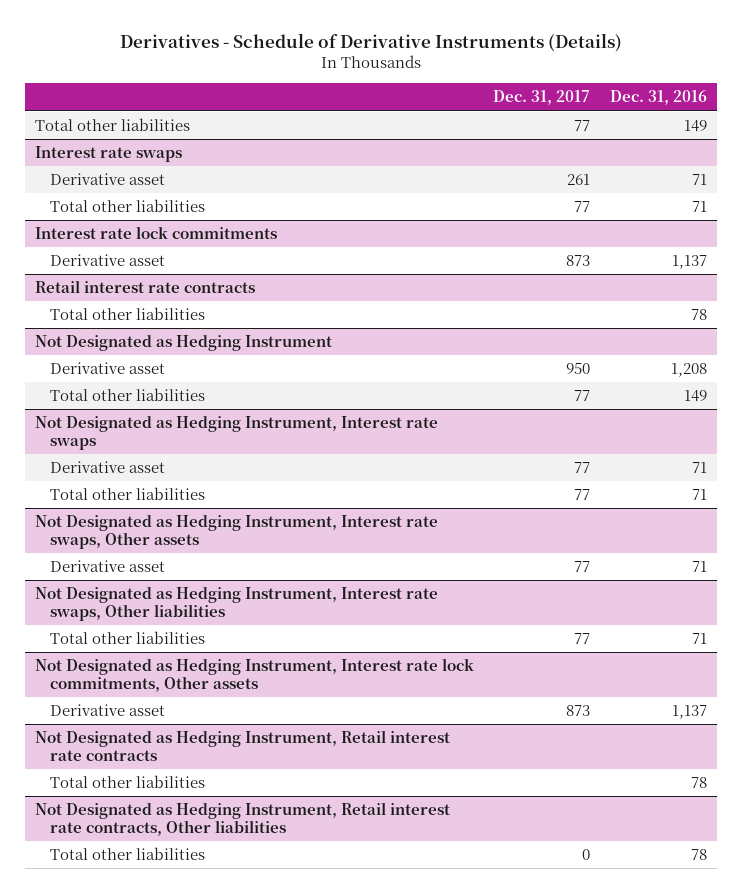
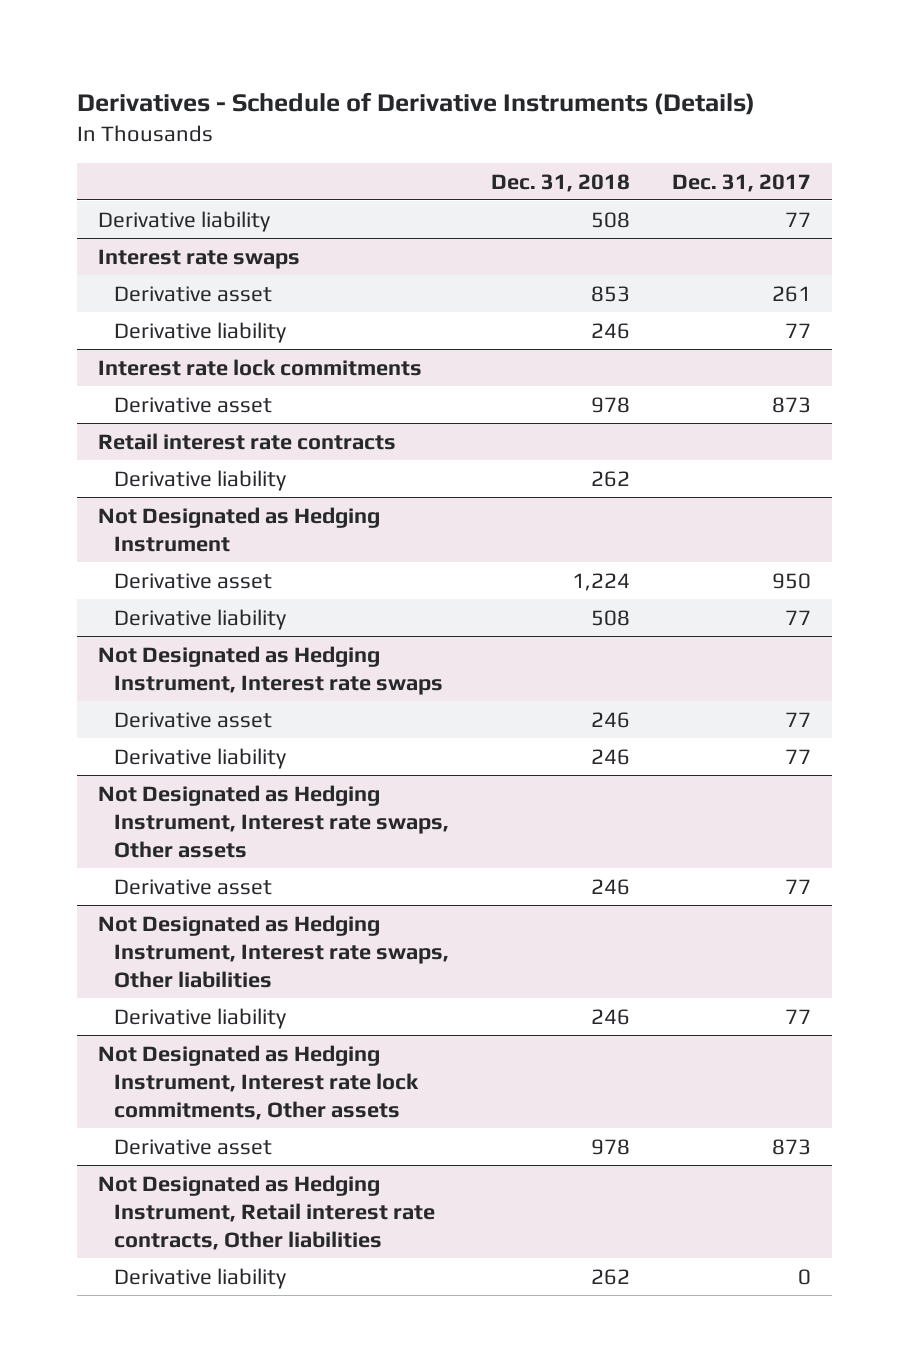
[610,90,708,106] Dec. 31, 2016 -> none
none -> [490,173,630,192] Dec. 31, 2018
[34,118,190,132] Total other liabilities -> [97,210,270,232] Derivative liability
[49,199,205,213] Total other liabilities -> [114,321,287,343] Derivative liability
[49,307,205,321] Total other liabilities -> [114,469,287,491] Derivative liability
[49,388,205,402] Total other liabilities -> [114,608,287,630] Derivative liability
[49,487,205,501] Total other liabilities -> [114,747,287,769] Derivative liability
[49,631,205,645] Total other liabilities -> [114,1007,287,1029] Derivative liability
[34,730,450,762] Not Designated as Hedging Instrument, Retail interest rate contracts -> none
[49,775,205,789] Total other liabilities -> none
[49,847,205,861] Total other liabilities -> [114,1267,287,1289] Derivative liability

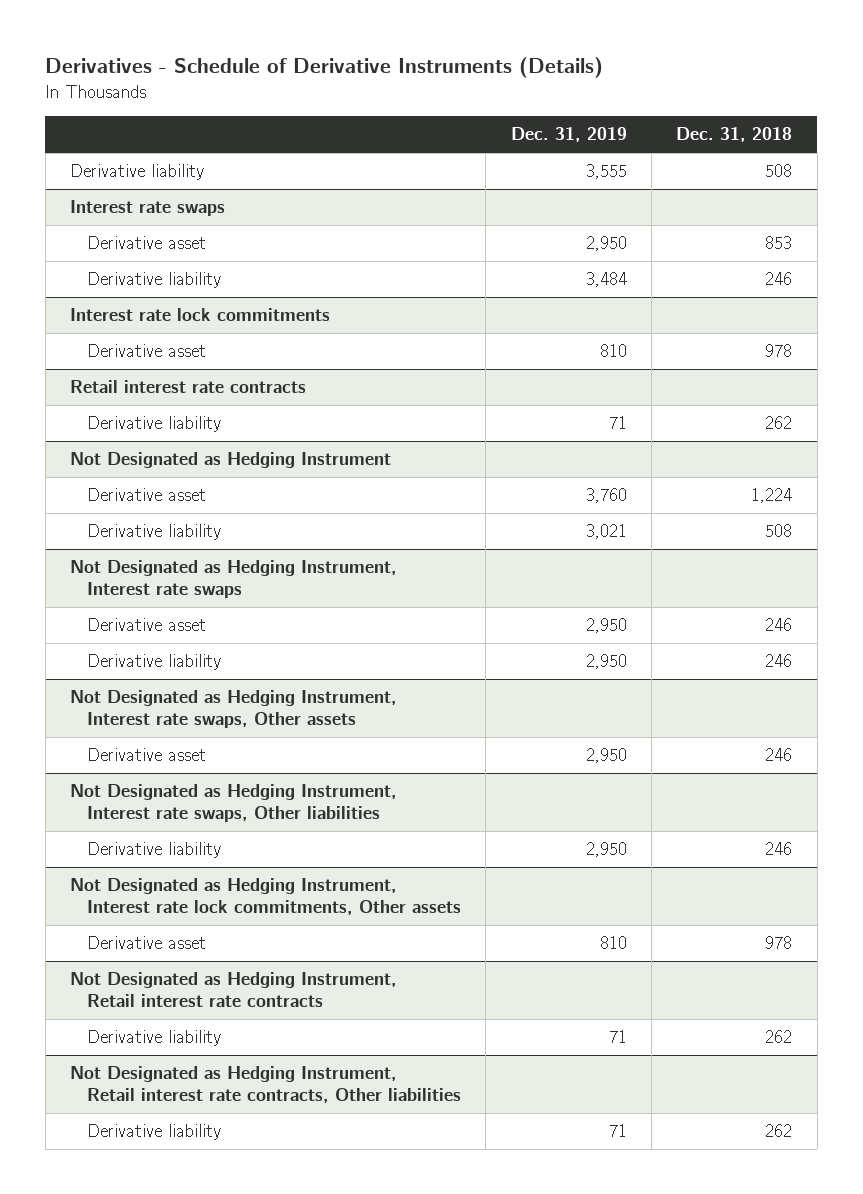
[671,173,811,192] Dec. 31, 2017 -> none
none -> [510,127,627,143] Dec. 31, 2019
none -> [70,972,398,1008] Not Designated as Hedging Instrument, Retail interest rate contracts
none -> [86,1030,221,1047] Derivative liability

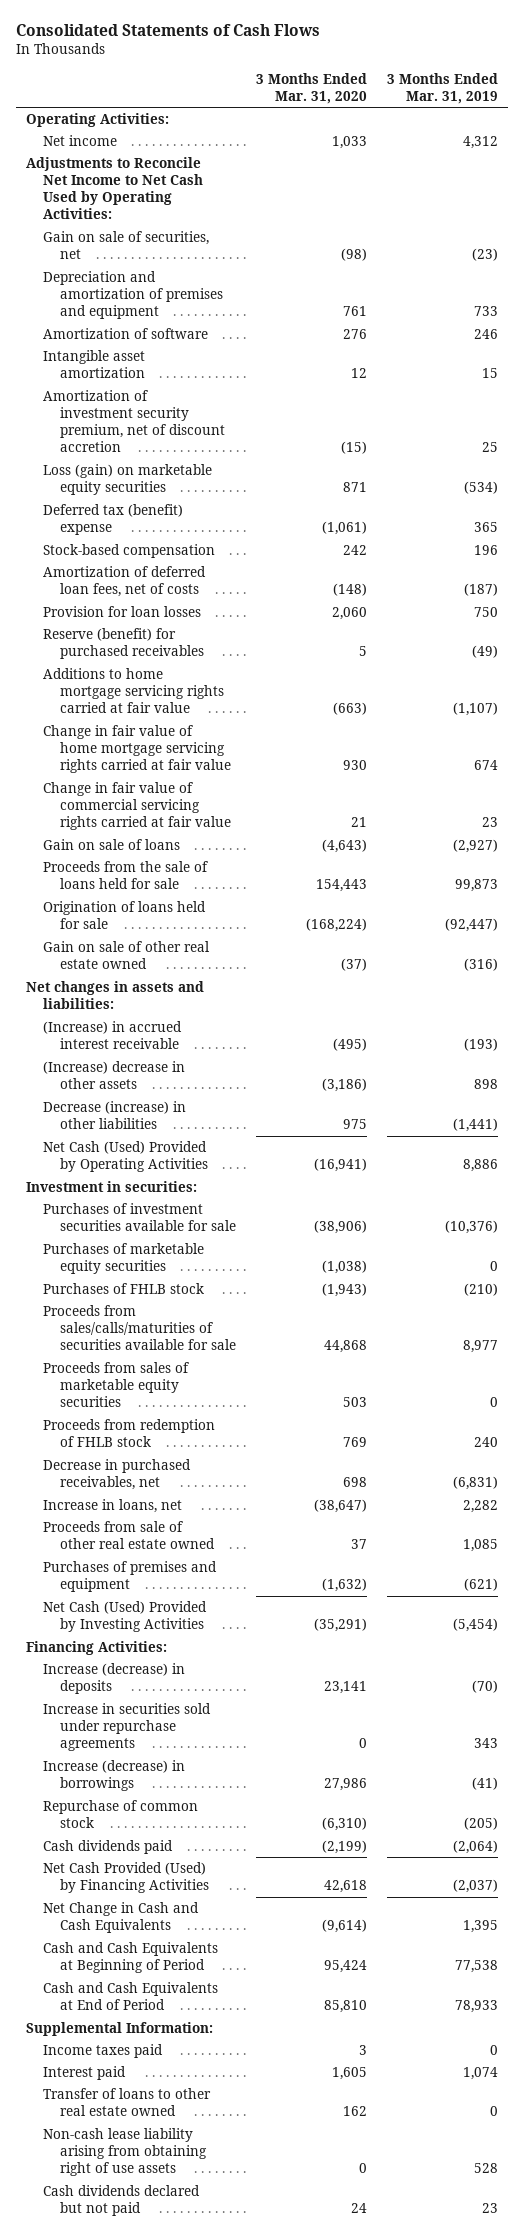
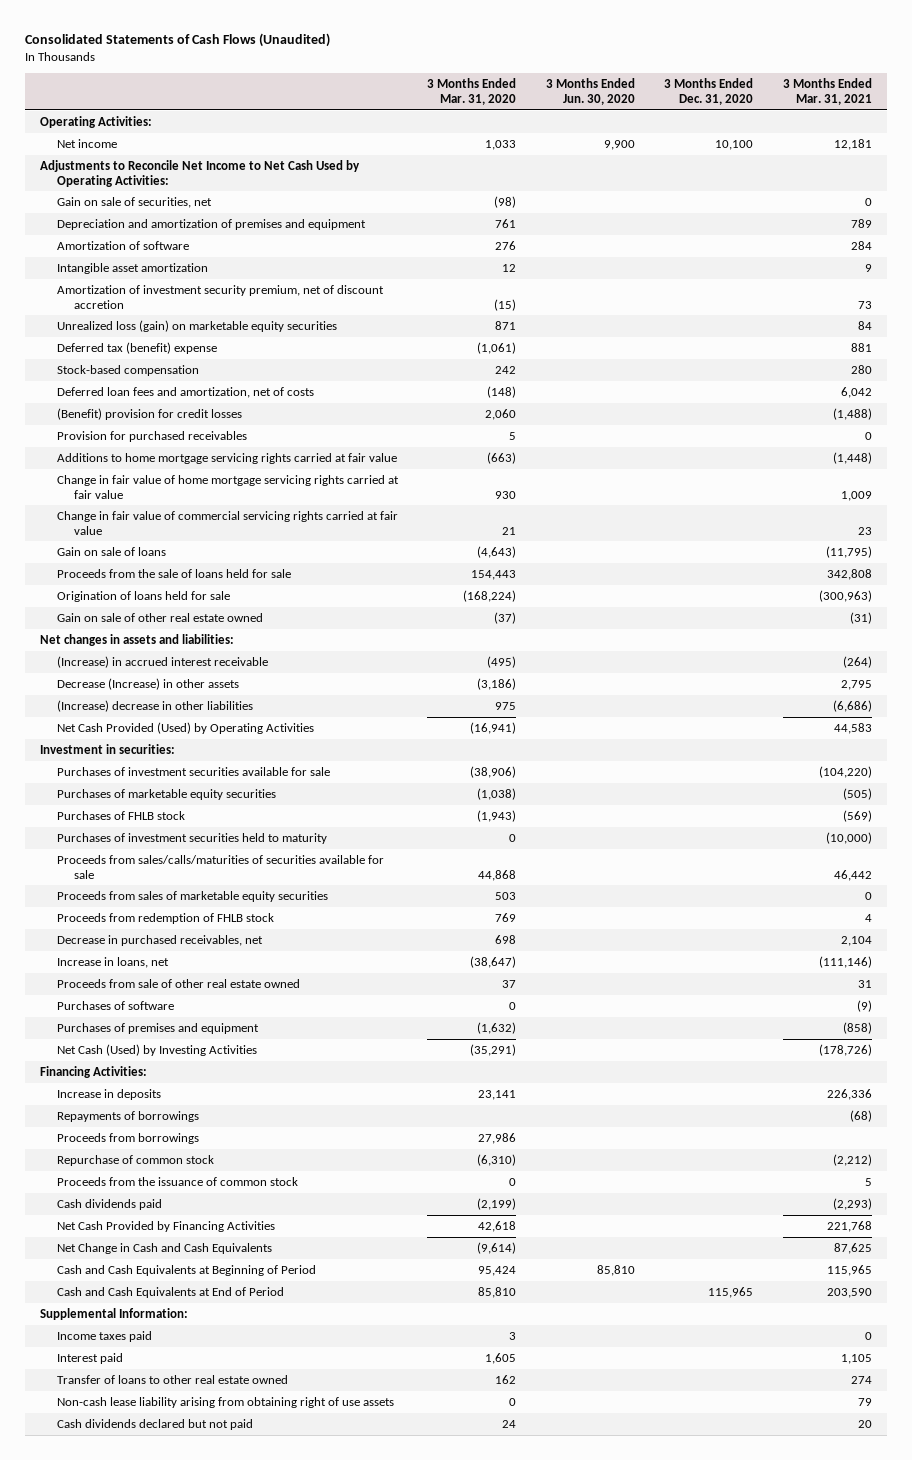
[15,24,320,37] Consolidated Statements of Cash Flows -> [24,33,330,48] Consolidated Statements of Cash Flows (Unaudited)
[387,72,499,104] 3 Months Ended Mar. 31, 2019 -> none
none -> [545,77,635,105] 3 Months Ended Jun. 30, 2020
none -> [664,77,754,105] 3 Months Ended Dec. 31, 2020
none -> [783,77,873,105] 3 Months Ended Mar. 31, 2021
[42,464,212,496] Loss (gain) on marketable equity securities -> [56,319,337,332] Unrealized loss (gain) on marketable equity securities
[42,566,206,598] Amortization of deferred loan fees, net of costs -> [56,386,314,398] Deferred loan fees and amortization, net of costs
[42,606,201,618] Provision for loan losses -> [56,407,242,420] (Benefit) provision for credit losses
[42,628,205,660] Reserve (benefit) for purchased receivables -> [56,430,247,442] Provision for purchased receivables
[42,1061,185,1090] (Increase) decrease in other assets -> [56,677,239,690] Decrease (Increase) in other assets
[42,1101,186,1130] Decrease (increase) in other liabilities -> [56,699,253,712] (Increase) decrease in other liabilities
[42,1141,209,1173] Net Cash (Used) Provided by Operating Activities -> [56,721,314,734] Net Cash Provided (Used) by Operating Activities
none -> [56,832,327,844] Purchases of investment securities held to maturity
none -> [56,1000,174,1010] Purchases of software
[42,1601,207,1633] Net Cash (Used) Provided by Investing Activities -> [56,1043,257,1056] Net Cash (Used) by Investing Activities
[42,1703,211,1752] Increase in securities sold under repurchase agreements -> none
[42,1663,185,1695] Increase (decrease) in deposits -> [56,1088,161,1100] Increase in deposits
none -> [56,1110,199,1122] Repayments of borrowings
[42,1760,185,1792] Increase (decrease) in borrowings -> [56,1132,199,1144] Proceeds from borrowings
none -> [56,1176,298,1186] Proceeds from the issuance of common stock
[42,1862,210,1894] Net Cash Provided (Used) by Financing Activities -> [56,1220,275,1232] Net Cash Provided by Financing Activities

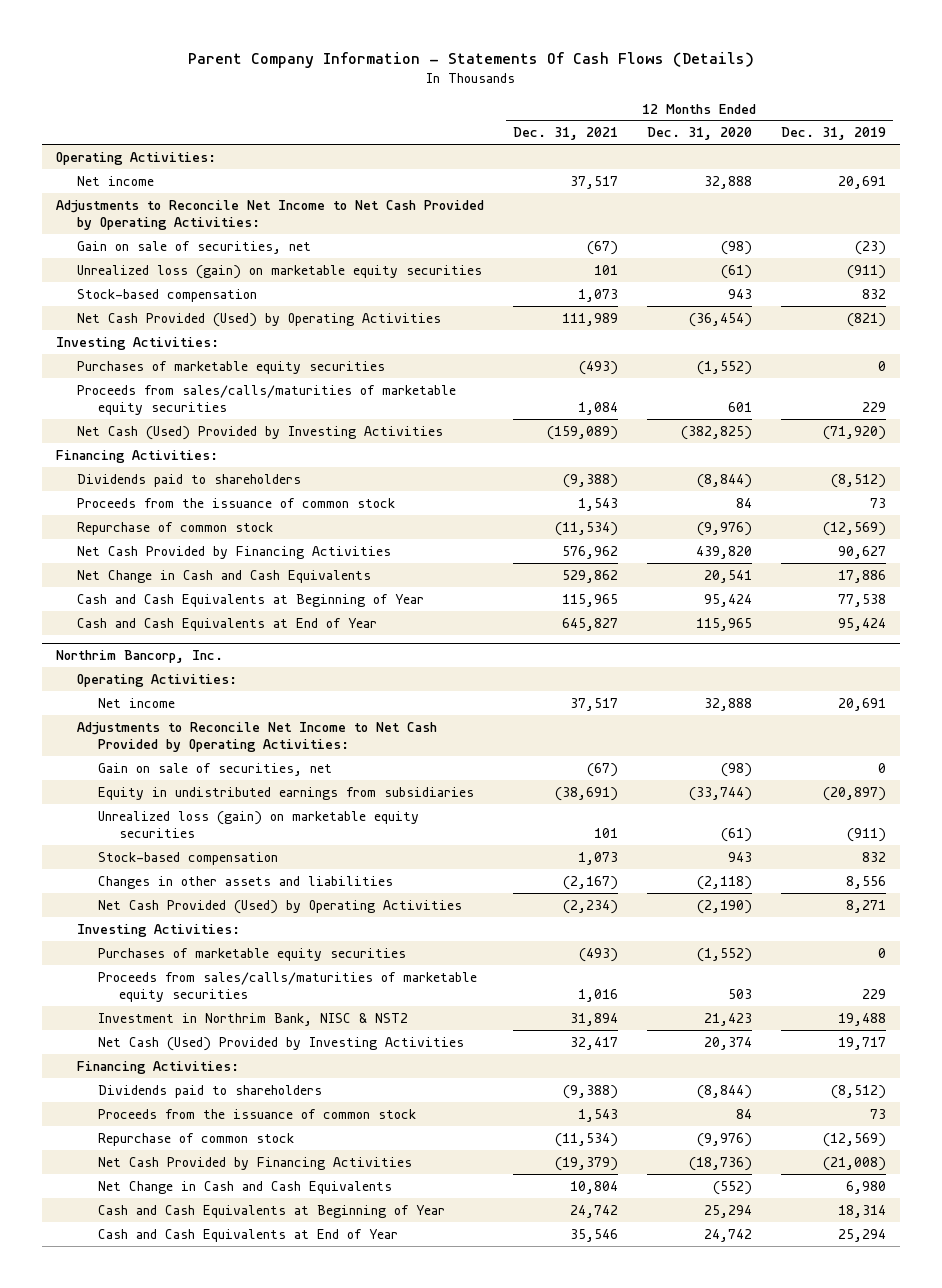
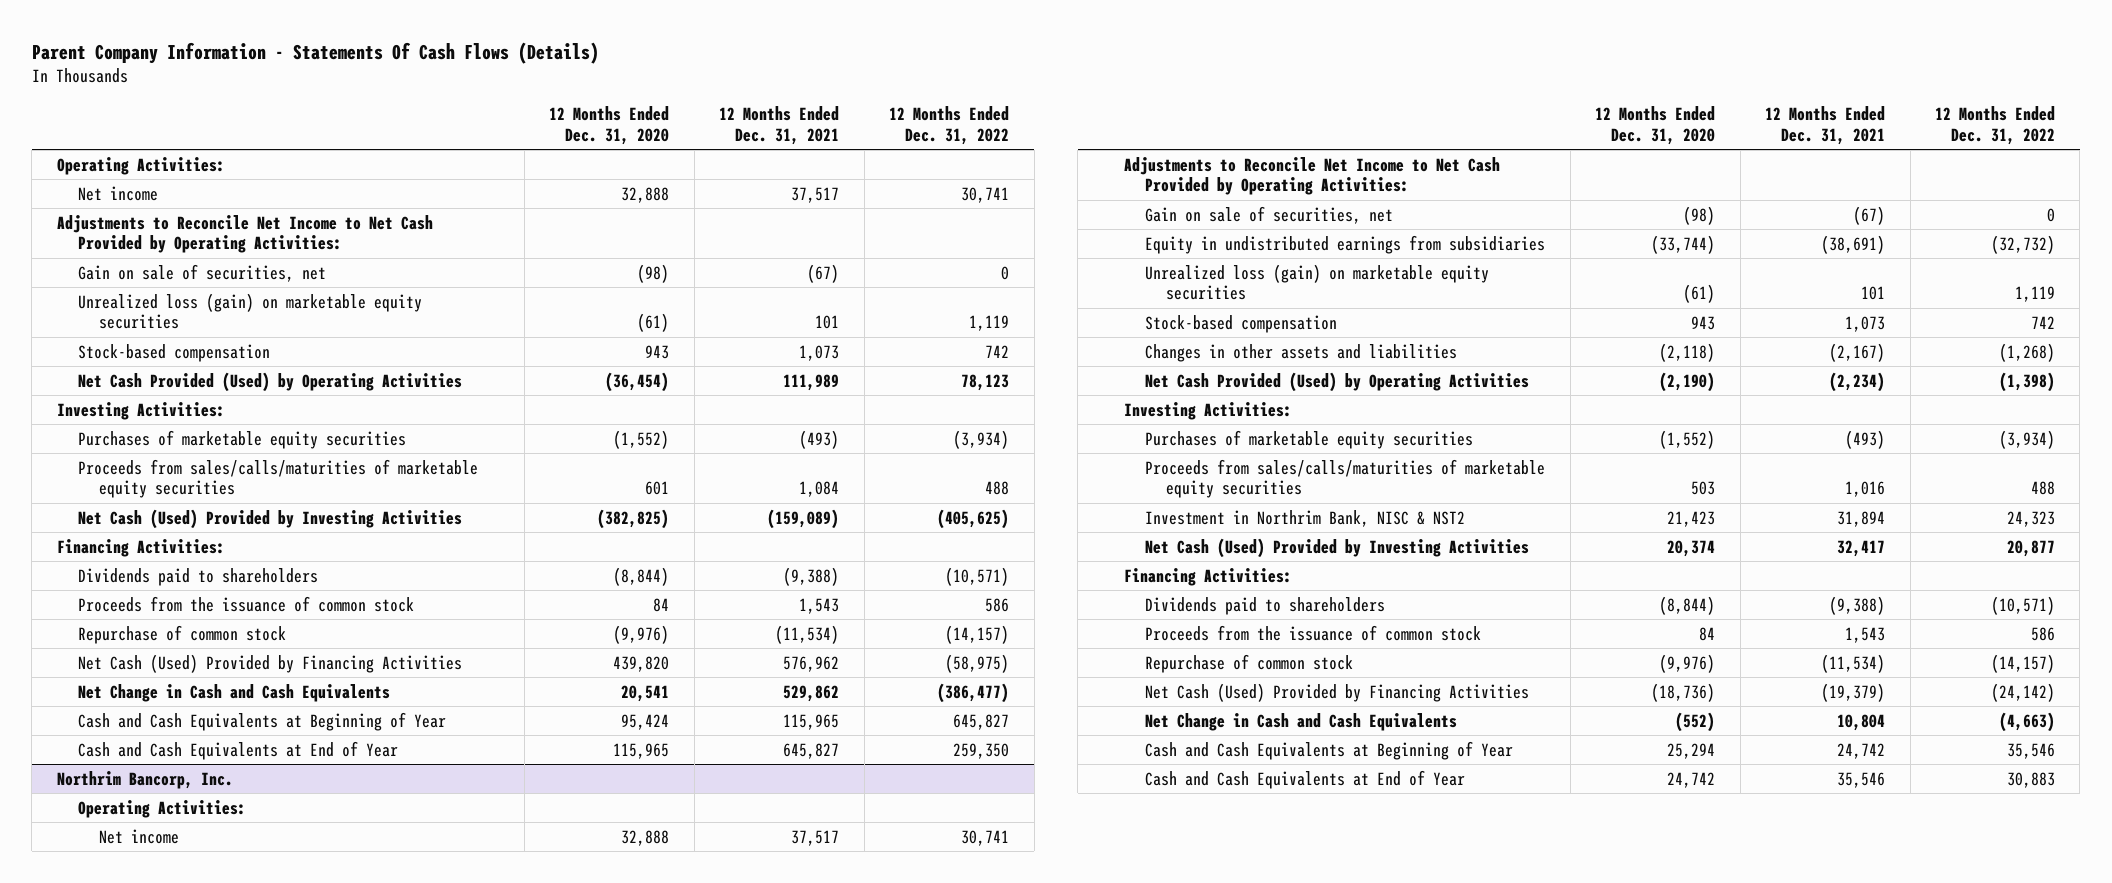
[780,127,886,141] Dec. 31, 2019 -> none
none -> [889,106,1010,145] 12 Months Ended Dec. 31, 2022
[77,545,392,559] Net Cash Provided by Financing Activities -> [78,653,463,673] Net Cash (Used) Provided by Financing Activities
[98,1156,413,1170] Net Cash Provided by Financing Activities -> [1145,682,1530,702] Net Cash (Used) Provided by Financing Activities

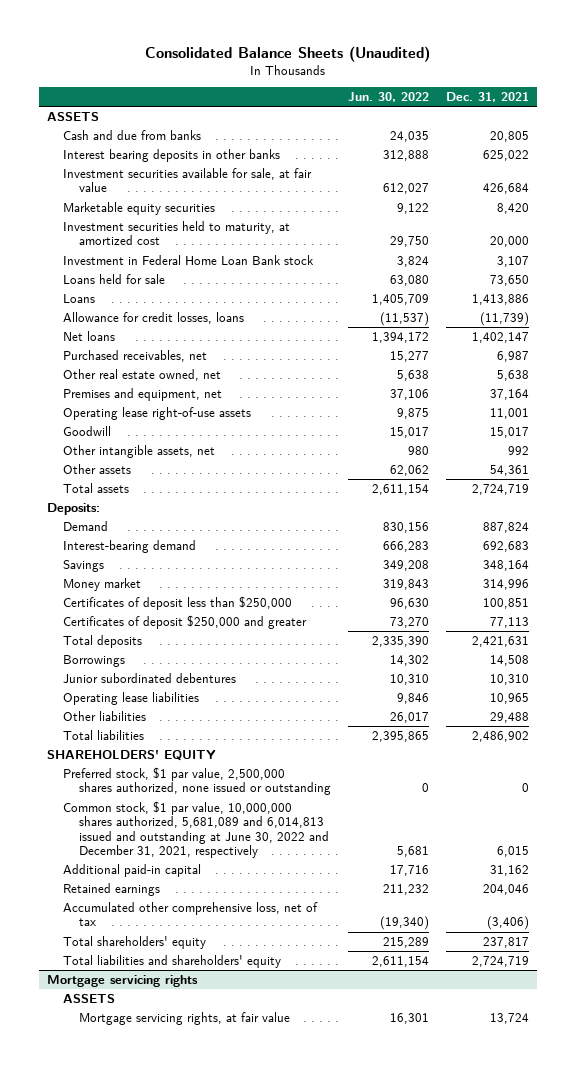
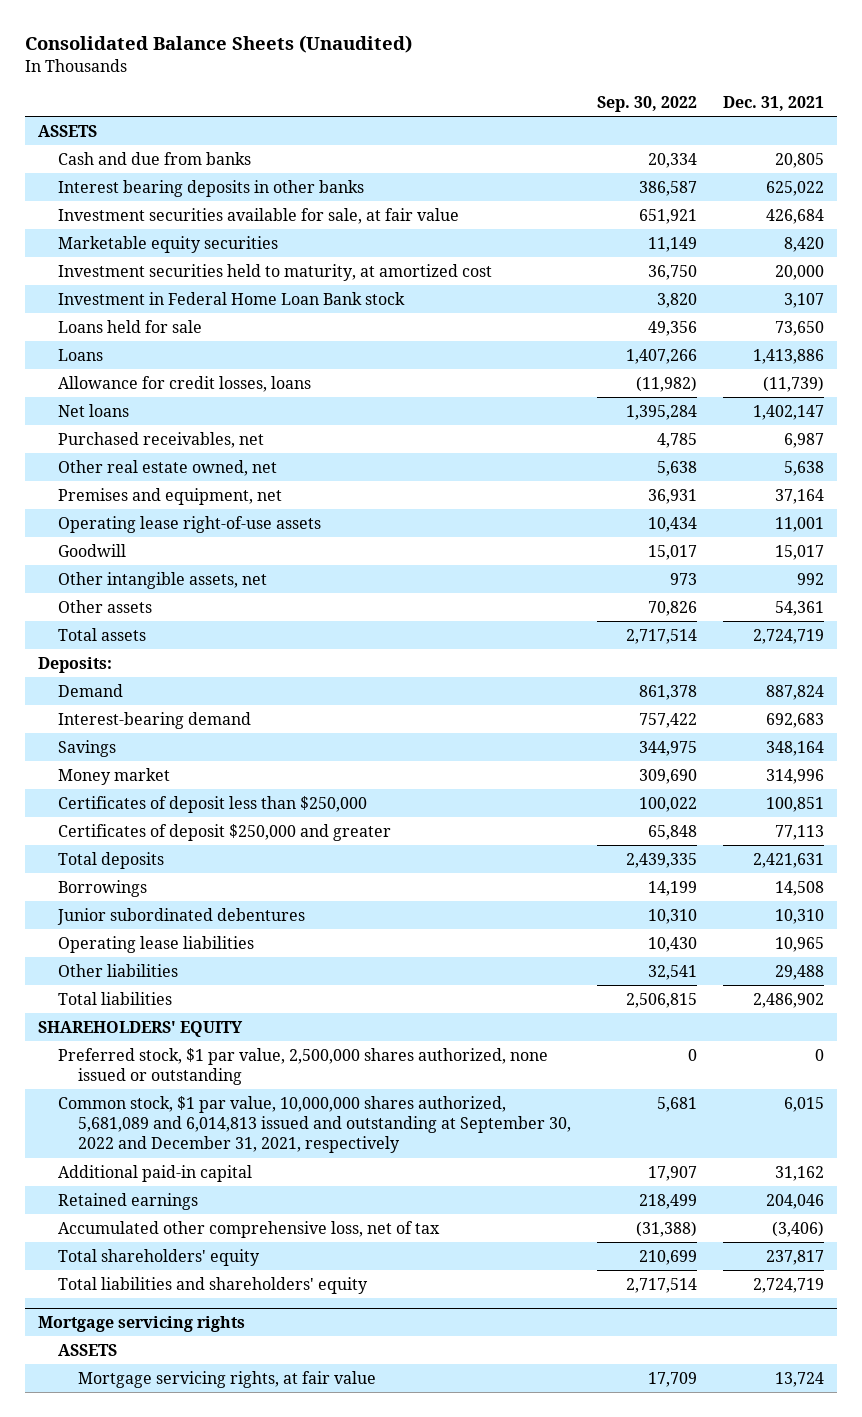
[347,92,429,103] Jun. 30, 2022 -> none
none -> [597,95,698,112] Sep. 30, 2022
[62,800,329,859] Common stock, $1 par value, 10,000,000 shares authorized, 5,681,089 and 6,014,813 issued and outstanding at June 30, 2022 and December 31, 2021, respectively -> [58,1095,572,1154] Common stock, $1 par value, 10,000,000 shares authorized, 5,681,089 and 6,014,813 issued and outstanding at September 30, 2022 and December 31, 2021, respectively

